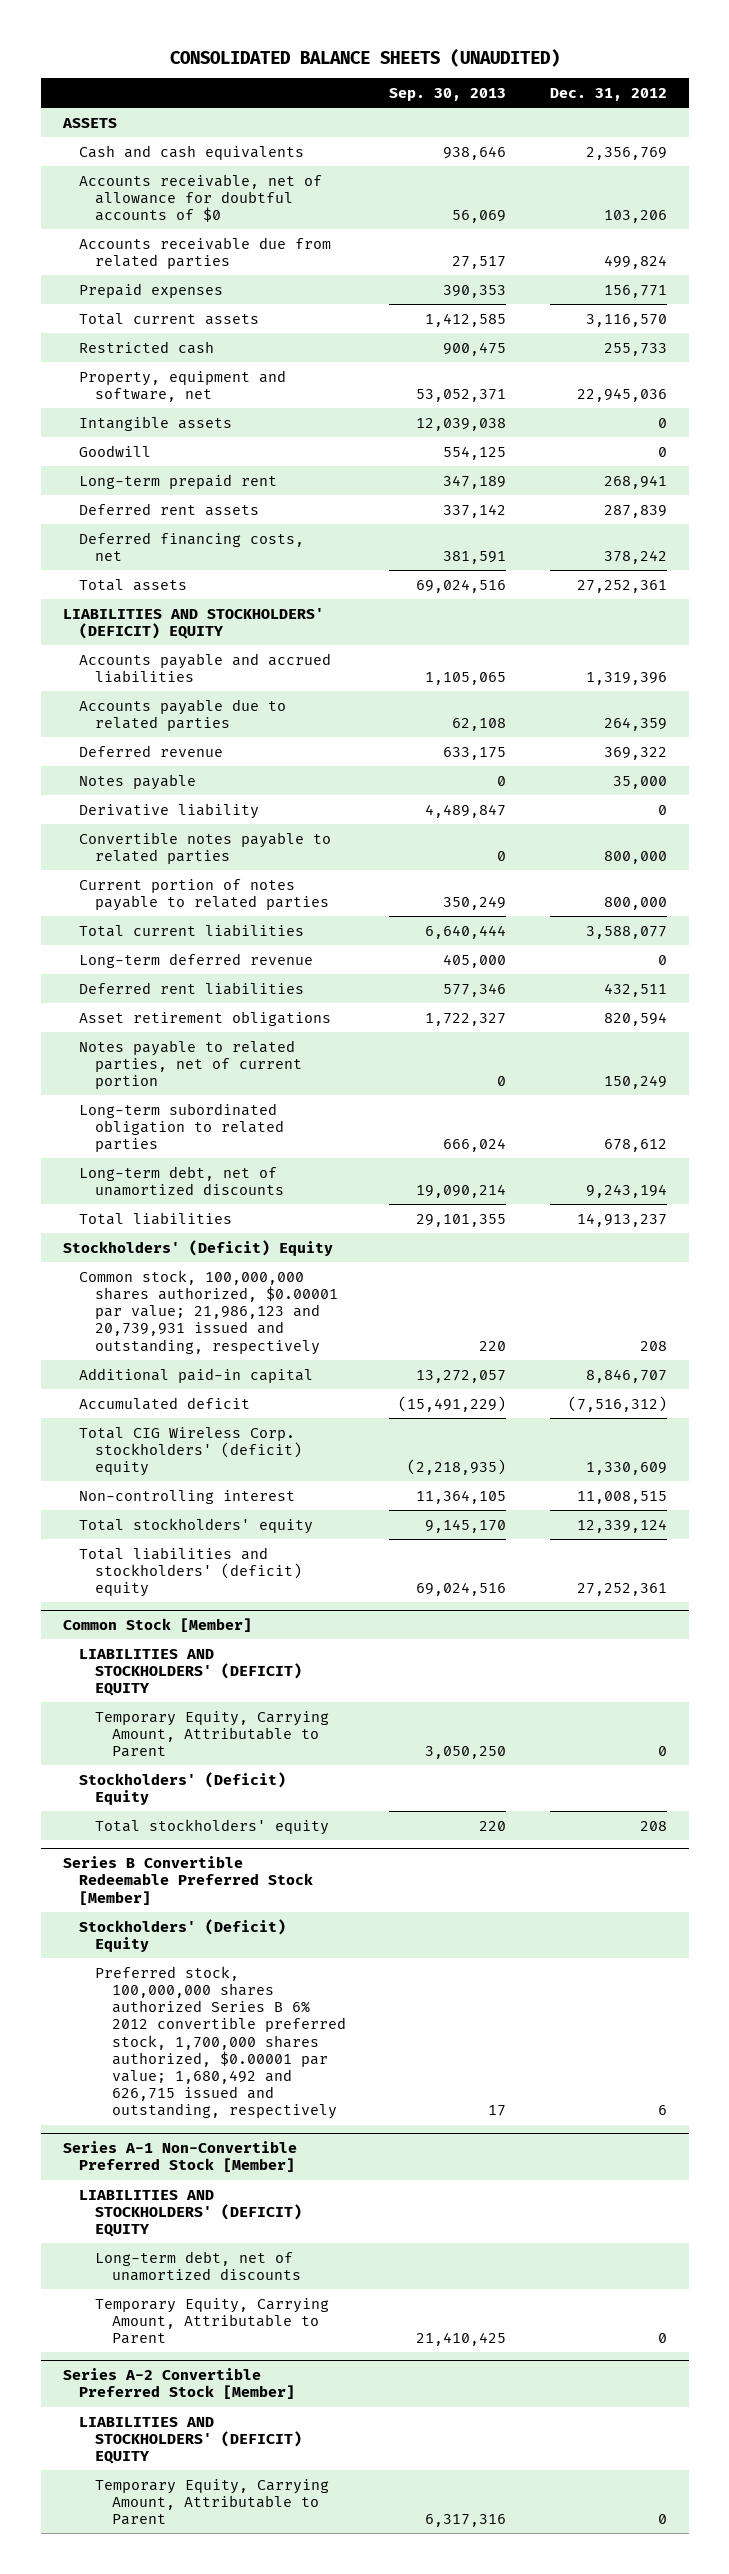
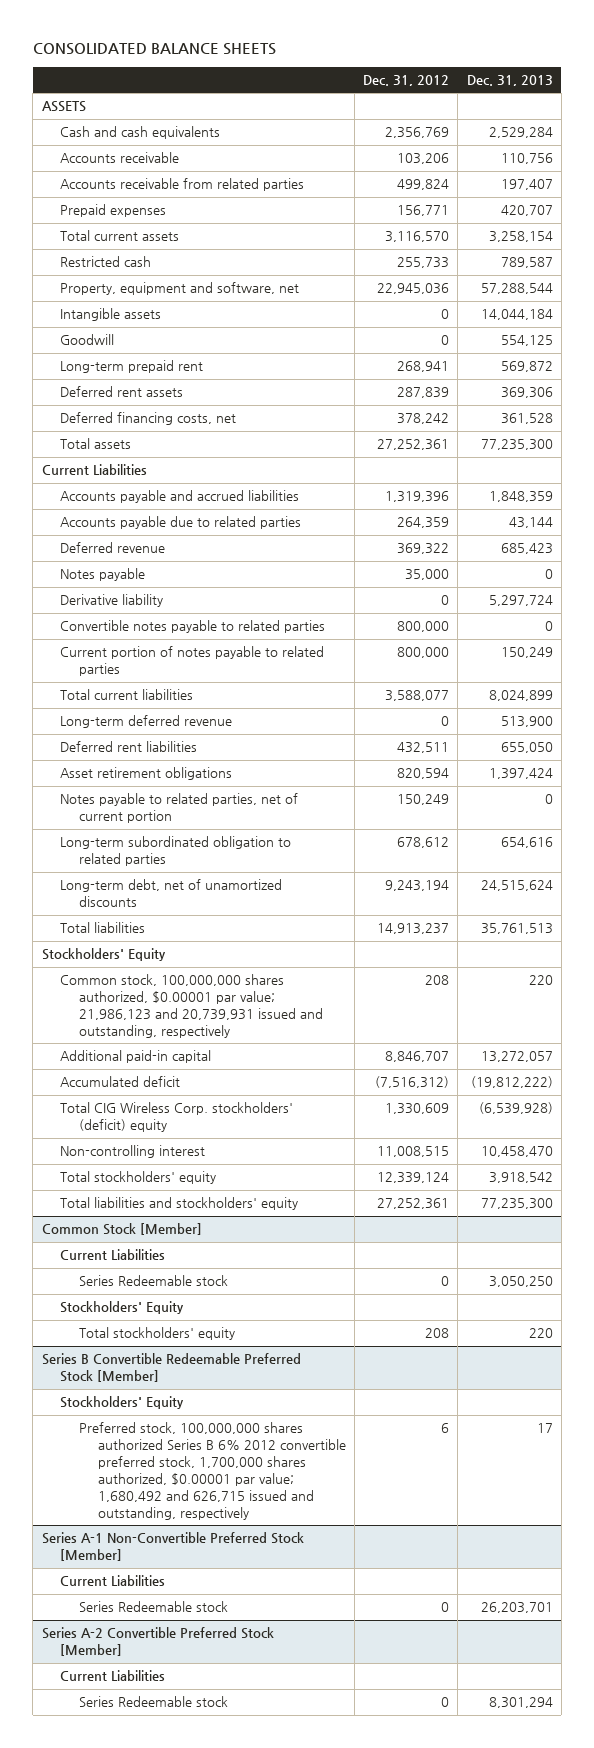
[169,48,560,67] CONSOLIDATED BALANCE SHEETS (UNAUDITED) -> [32,43,276,56] CONSOLIDATED BALANCE SHEETS
[389,87,507,101] Sep. 30, 2013 -> none
none -> [466,74,553,86] Dec. 31, 2013
[78,173,322,223] Accounts receivable, net of allowance for doubtful accounts of $0 -> [60,152,180,164] Accounts receivable
[78,236,331,269] Accounts receivable due from related parties -> [60,178,305,192] Accounts receivable from related parties
[62,607,324,639] LIABILITIES AND STOCKHOLDERS' (DEFICIT) EQUITY -> none
none -> [41,464,147,476] Current Liabilities
[62,1239,333,1256] Stockholders' (Deficit) Equity -> [41,948,166,962] Stockholders' Equity
[78,1546,303,1598] Total liabilities and stockholders' (deficit) equity -> [60,1197,299,1211] Total liabilities and stockholders' equity
[78,1648,303,1697] LIABILITIES AND STOCKHOLDERS' (DEFICIT) EQUITY -> none
none -> [60,1249,166,1261] Current Liabilities
[95,1710,330,1758] Temporary Equity, Carrying Amount, Attributable to Parent -> [78,1275,228,1287] Series Redeemable stock
[78,1771,286,1805] Stockholders' (Deficit) Equity -> [60,1301,185,1315] Stockholders' Equity
[78,1918,286,1952] Stockholders' (Deficit) Equity -> [60,1396,185,1410] Stockholders' Equity
[78,2189,303,2238] LIABILITIES AND STOCKHOLDERS' (DEFICIT) EQUITY -> none
[95,2250,301,2281] Long-term debt, net of unamortized discounts -> none
none -> [60,1575,166,1587] Current Liabilities
[95,2297,330,2345] Temporary Equity, Carrying Amount, Attributable to Parent -> [78,1601,228,1613] Series Redeemable stock
[78,2416,303,2465] LIABILITIES AND STOCKHOLDERS' (DEFICIT) EQUITY -> none
none -> [60,1670,166,1682] Current Liabilities
[95,2478,330,2526] Temporary Equity, Carrying Amount, Attributable to Parent -> [78,1696,228,1708] Series Redeemable stock

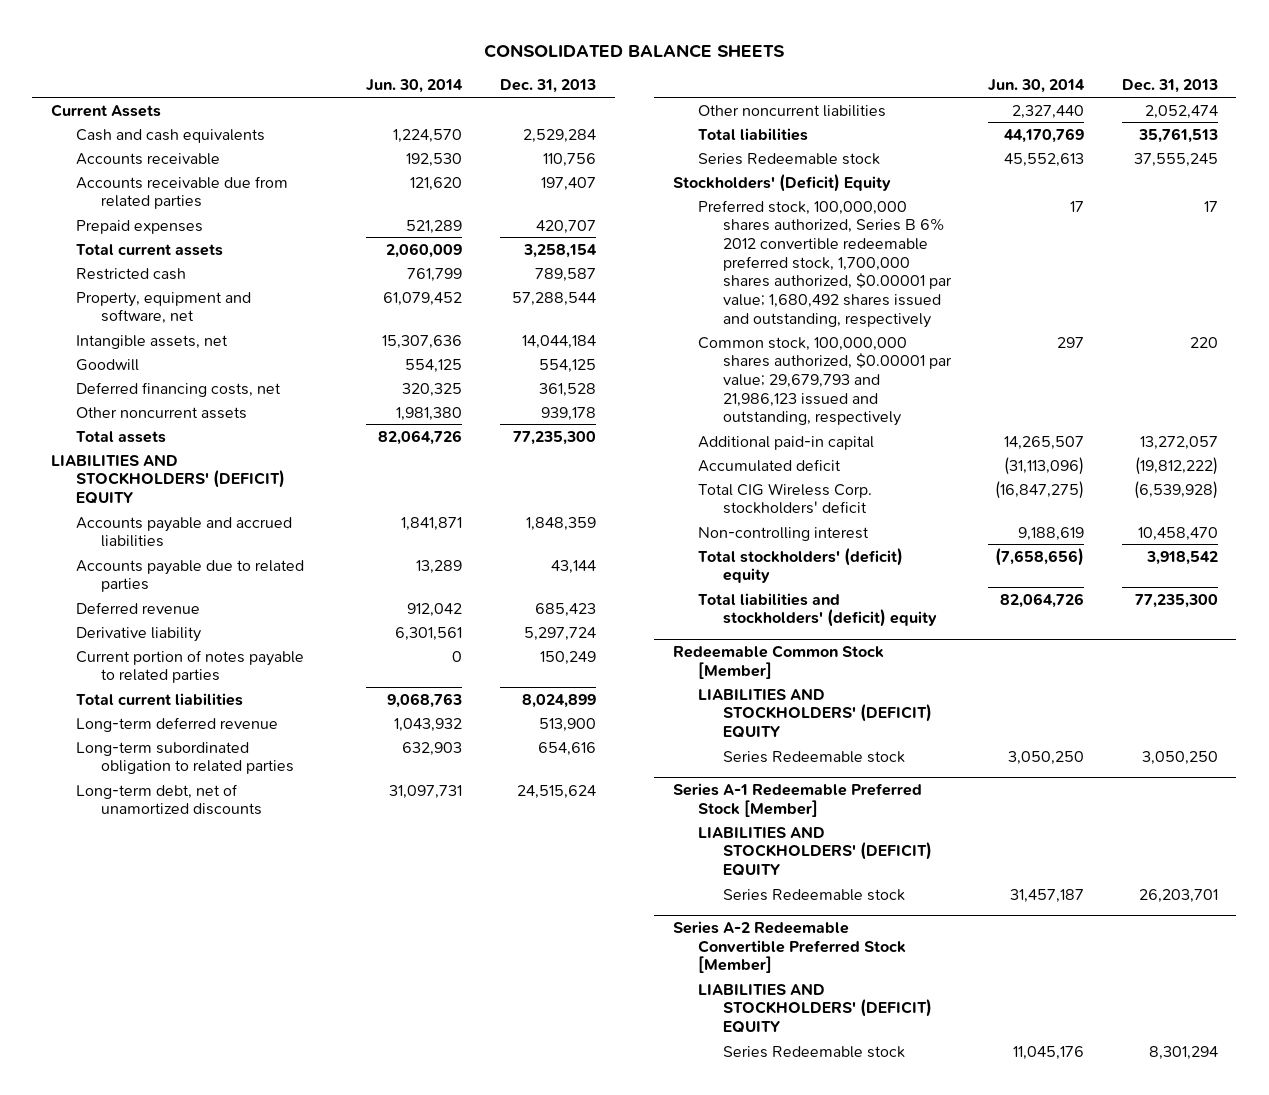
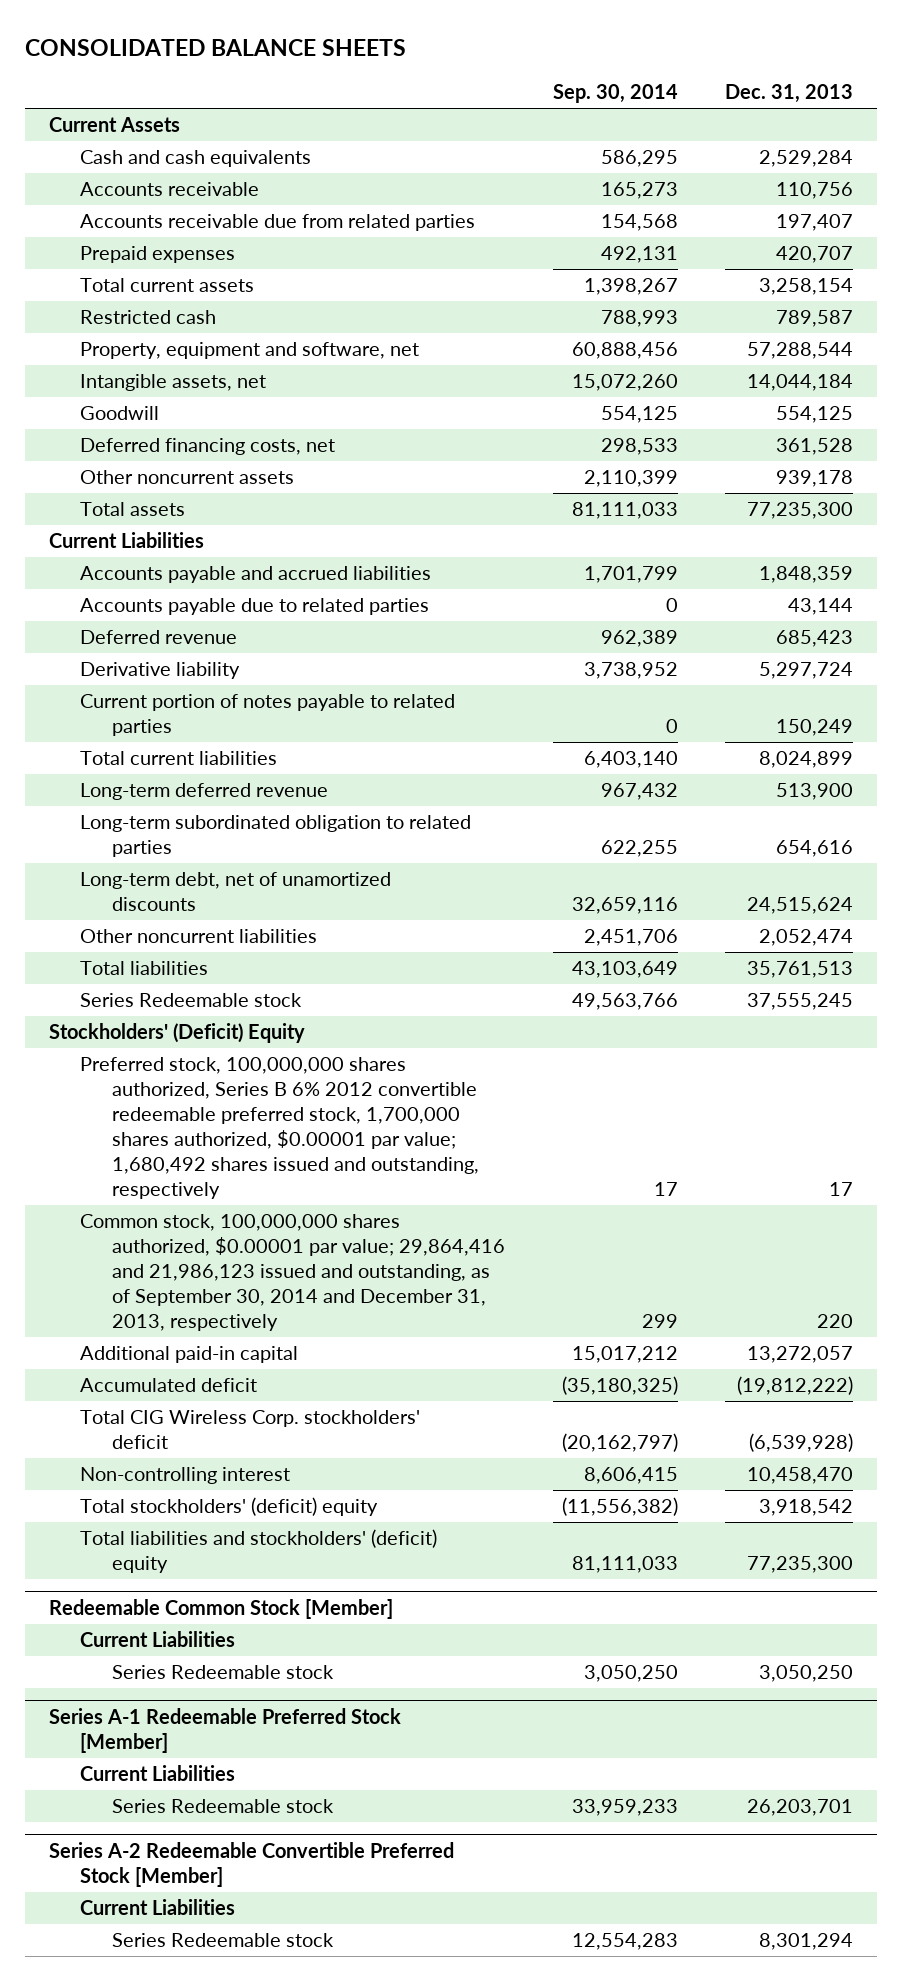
[366,79,464,94] Jun. 30, 2014 -> none
none -> [552,84,678,104] Sep. 30, 2014
[51,453,286,504] LIABILITIES AND STOCKHOLDERS' (DEFICIT) EQUITY -> none
none -> [48,532,204,549] Current Liabilities
[697,336,952,427] Common stock, 100,000,000 shares authorized, $0.00001 par value; 29,679,793 and 21,986,123 issued and outstanding, respectively -> [80,1214,505,1332] Common stock, 100,000,000 shares authorized, $0.00001 par value; 29,864,416 and 21,986,123 issued and outstanding, as of September 30, 2014 and December 31, 2013, respectively
[697,687,932,738] LIABILITIES AND STOCKHOLDERS' (DEFICIT) EQUITY -> none
none -> [80,1631,236,1648] Current Liabilities
[697,825,932,876] LIABILITIES AND STOCKHOLDERS' (DEFICIT) EQUITY -> none
none -> [80,1765,236,1782] Current Liabilities
[697,982,932,1033] LIABILITIES AND STOCKHOLDERS' (DEFICIT) EQUITY -> none
none -> [80,1899,236,1916] Current Liabilities

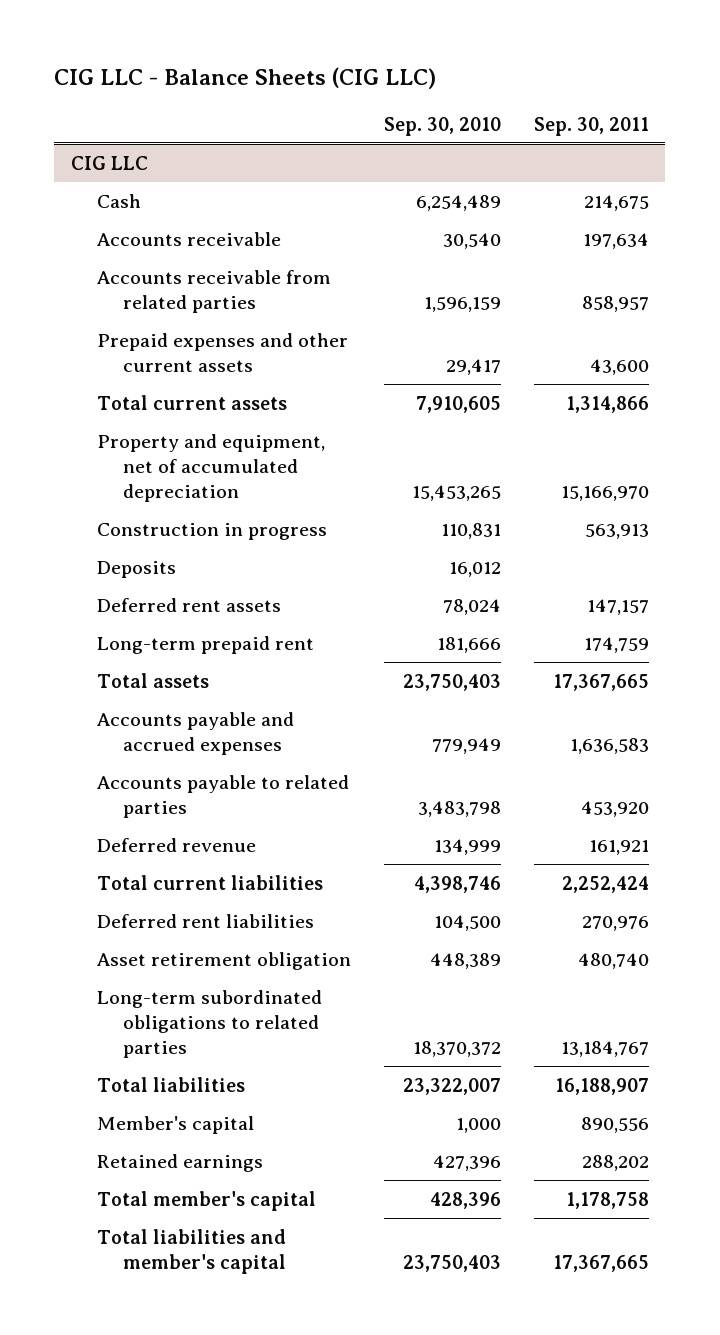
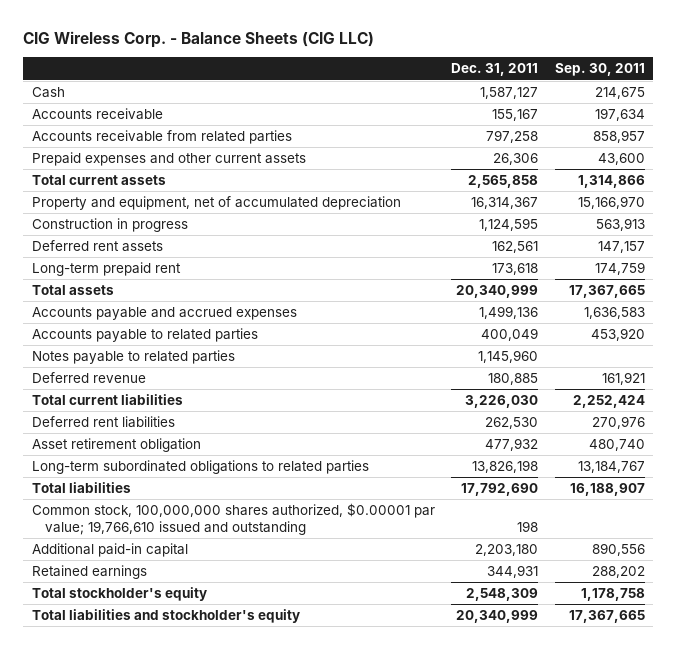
[54,66,437,89] CIG LLC - Balance Sheets (CIG LLC) -> [23,31,375,49] CIG Wireless Corp. - Balance Sheets (CIG LLC)
[383,116,501,136] Sep. 30, 2010 -> none
none -> [451,63,539,77] Dec. 31, 2011
[70,155,148,170] CIG LLC -> none
[97,560,177,578] Deposits -> none
none -> [31,350,235,365] Notes payable to related parties
none -> [31,503,435,535] Common stock, 100,000,000 shares authorized, $0.00001 par value; 19,766,610 issued and outstanding
[97,1115,255,1134] Member's capital -> [31,543,188,558] Additional paid-in capital
[97,1190,317,1211] Total member's capital -> [31,587,207,602] Total stockholder's equity
[97,1228,287,1274] Total liabilities and member's capital -> [31,609,300,624] Total liabilities and stockholder's equity

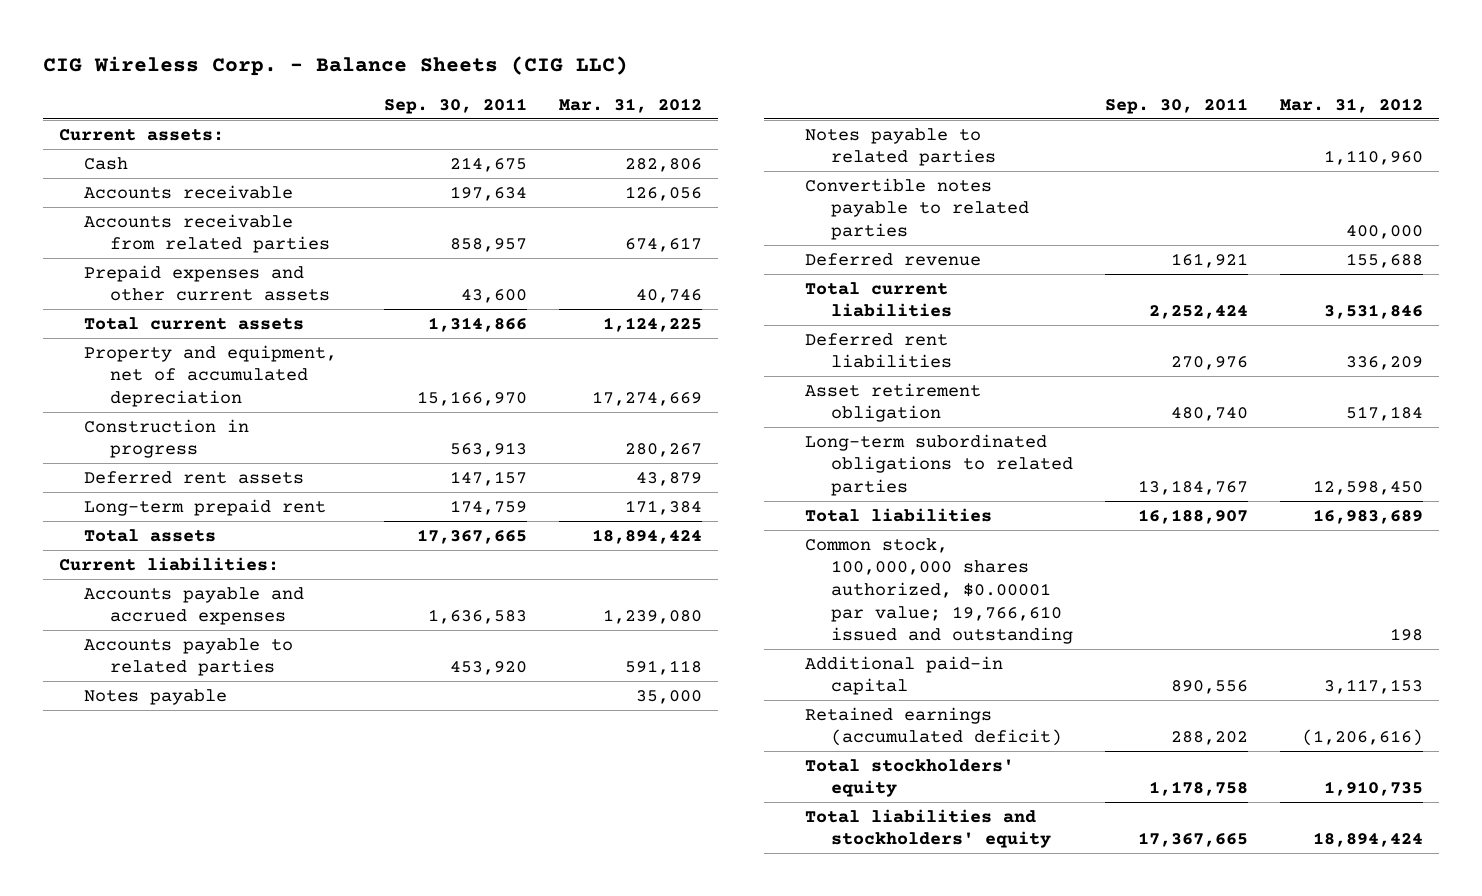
[451,63,539,77] Dec. 31, 2011 -> none
none -> [558,97,702,113] Mar. 31, 2012
none -> [58,128,224,141] Current assets:
none -> [58,556,279,571] Current liabilities:
none -> [84,688,228,705] Notes payable
none -> [805,177,1029,241] Convertible notes payable to related parties
[31,565,147,580] Retained earnings -> [805,706,1062,747] Retained earnings (accumulated deficit)
[31,587,207,602] Total stockholder's equity -> [805,758,1015,798] Total stockholders' equity
[31,609,300,624] Total liabilities and stockholder's equity -> [805,808,1051,849] Total liabilities and stockholders' equity

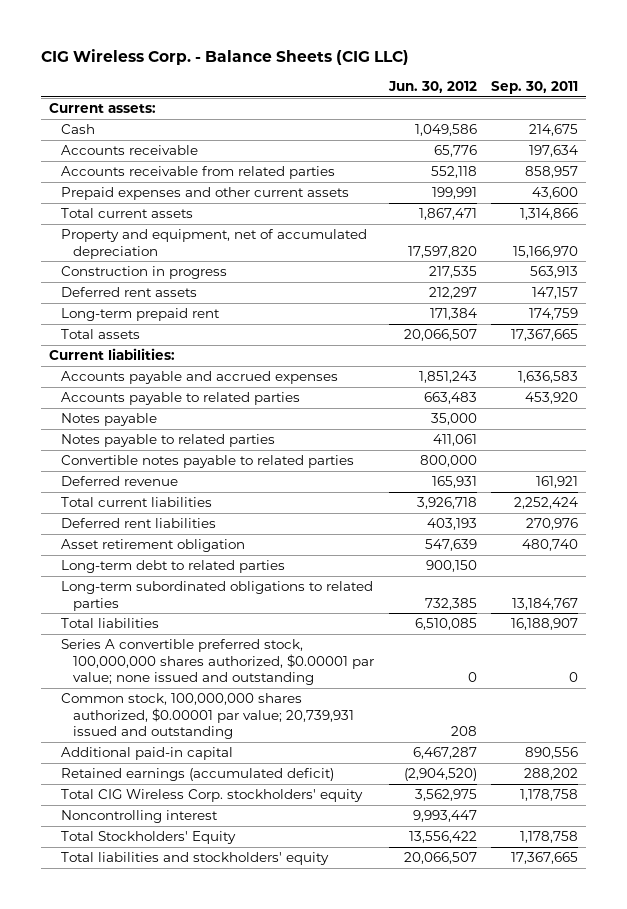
[558,97,702,113] Mar. 31, 2012 -> none
none -> [387,81,477,94] Jun. 30, 2012
none -> [60,560,285,574] Long-term debt to related parties
none -> [60,639,374,685] Series A convertible preferred stock, 100,000,000 shares authorized, $0.00001 par value; none issued and outstanding
[805,537,1073,645] Common stock, 100,000,000 shares authorized, $0.00001 par value; 19,766,610 issued and outstanding -> [60,693,354,739] Common stock, 100,000,000 shares authorized, $0.00001 par value; 20,739,931 issued and outstanding
[805,758,1015,798] Total stockholders' equity -> [60,789,363,803] Total CIG Wireless Corp. stockholders' equity
none -> [60,810,218,824] Noncontrolling interest
none -> [60,831,236,845] Total Stockholders' Equity

